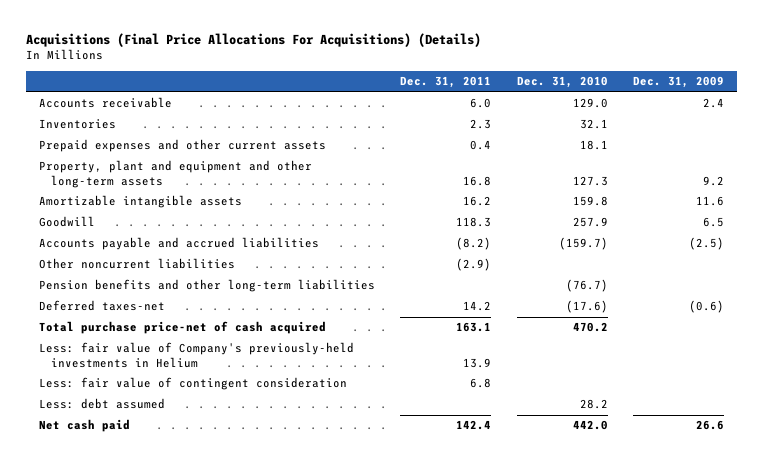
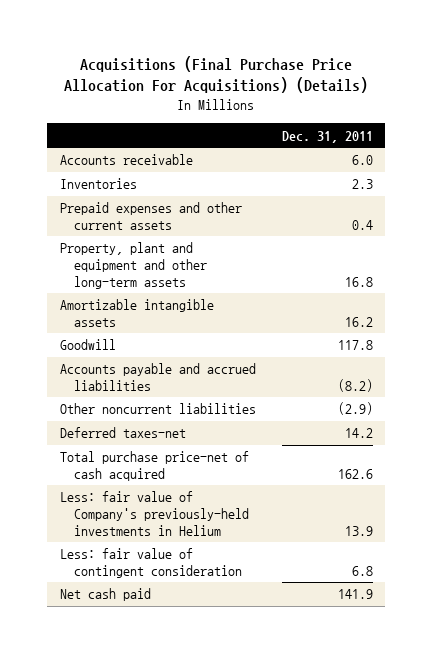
[26,32,482,47] Acquisitions (Final Price Allocations For Acquisitions) (Details) -> [64,55,369,94] Acquisitions (Final Purchase Price Allocation For Acquisitions) (Details)
[516,76,608,89] Dec. 31, 2010 -> none
[633,76,725,89] Dec. 31, 2009 -> none
[456,217,492,228] 118.3 -> [337,340,373,351] 117.8
[38,279,375,293] Pension benefits and other long-term liabilities -> none
[456,322,492,333] 163.1 -> [337,469,373,480] 162.6
[38,398,165,410] Less: debt assumed -> none
[456,420,492,431] 142.4 -> [337,589,373,600] 141.9

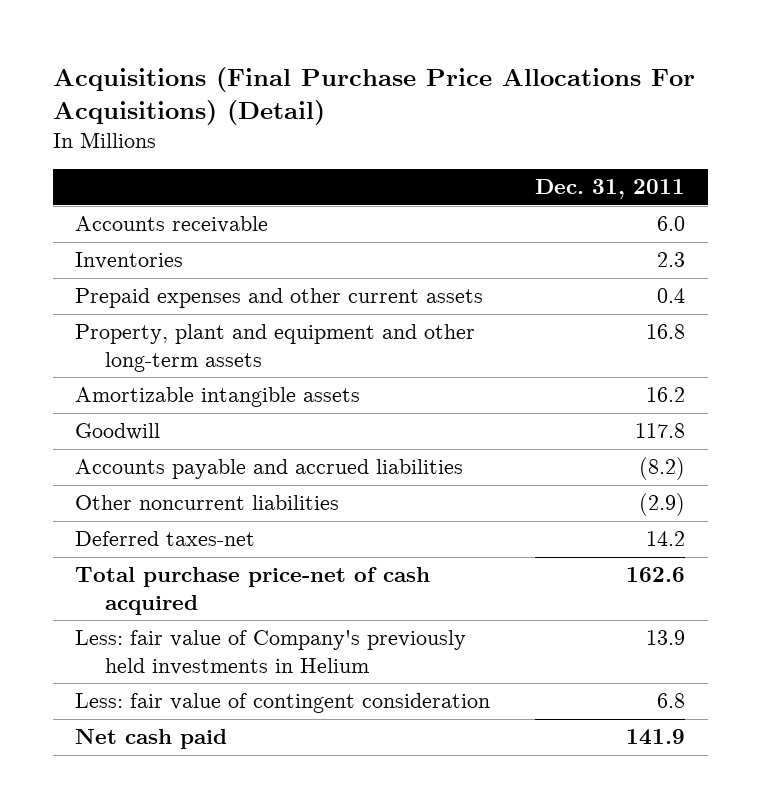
[64,55,369,94] Acquisitions (Final Purchase Price Allocation For Acquisitions) (Details) -> [52,67,695,126] Acquisitions (Final Purchase Price Allocations For Acquisitions) (Detail)
[59,491,249,537] Less: fair value of Company's previously-held investments in Helium -> [75,630,467,675] Less: fair value of Company's previously held investments in Helium

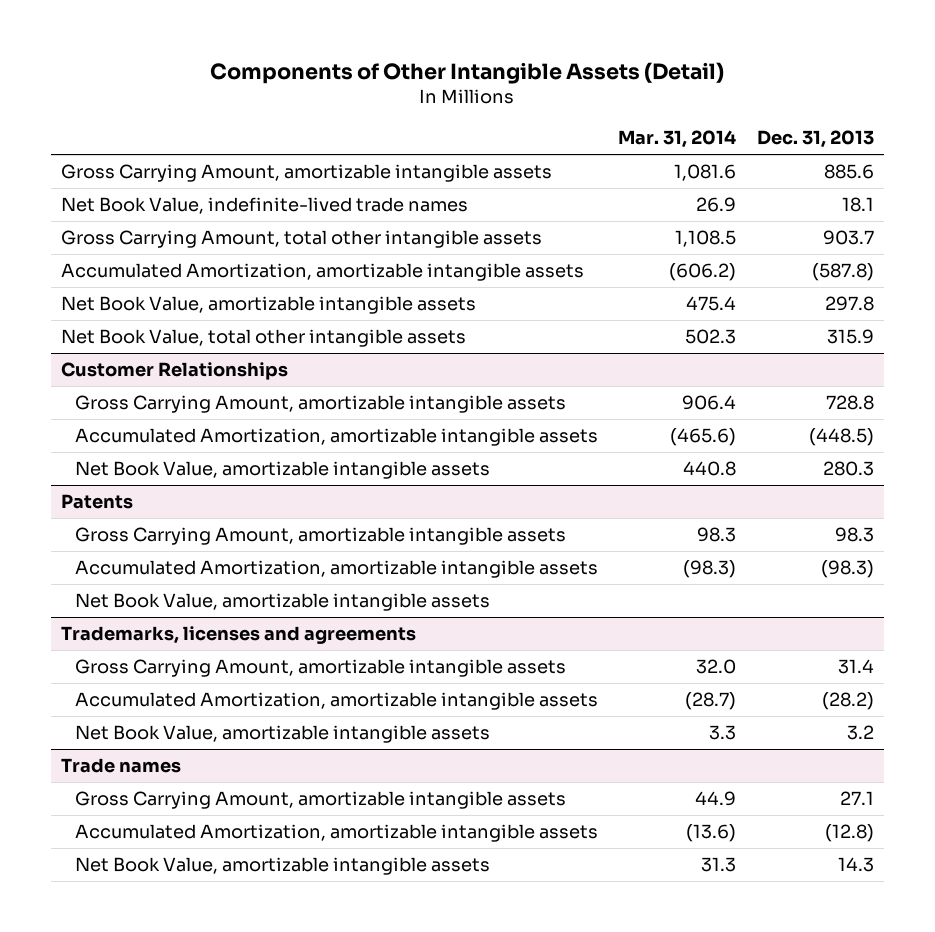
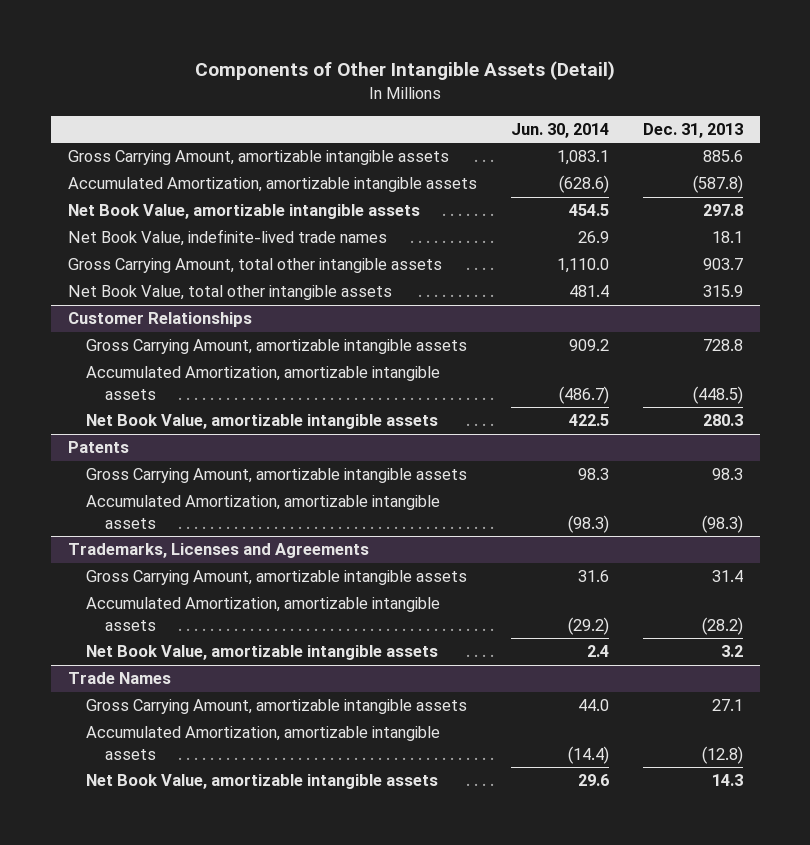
[618,130,737,149] Mar. 31, 2014 -> none
none -> [510,122,609,138] Jun. 30, 2014
[60,196,468,214] Net Book Value, indefinite-lived trade names -> [67,229,387,247] Net Book Value, indefinite-lived trade names
[60,229,542,248] Gross Carrying Amount, total other intangible assets -> [67,258,442,274] Gross Carrying Amount, total other intangible assets
[74,592,490,611] Net Book Value, amortizable intangible assets -> none
[60,625,416,644] Trademarks, licenses and agreements -> [67,543,369,559] Trademarks, Licenses and Agreements
[60,757,181,773] Trade names -> [67,672,171,685] Trade Names

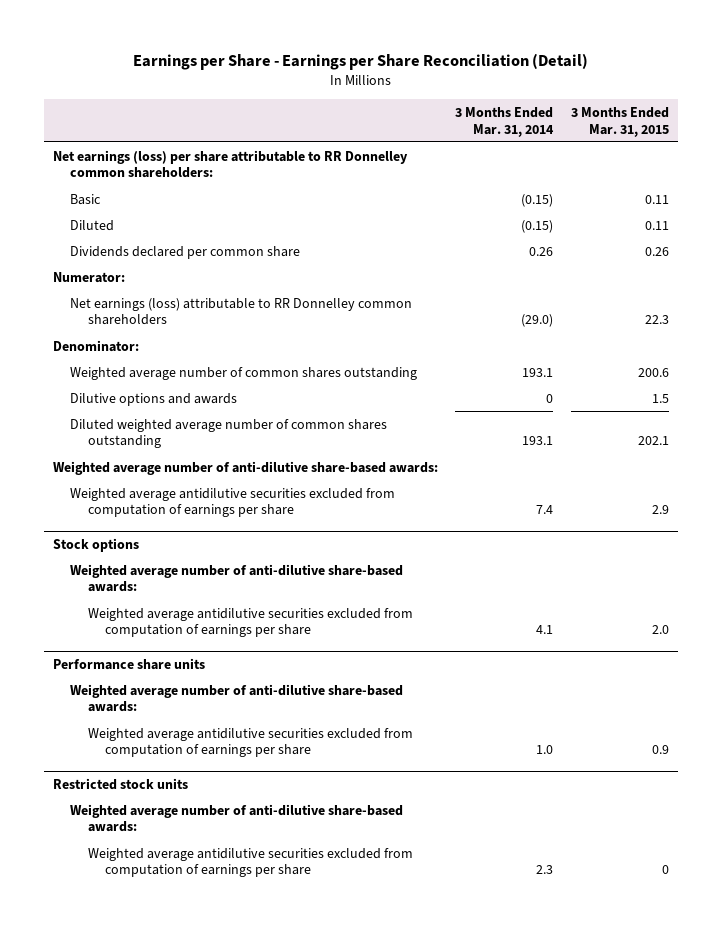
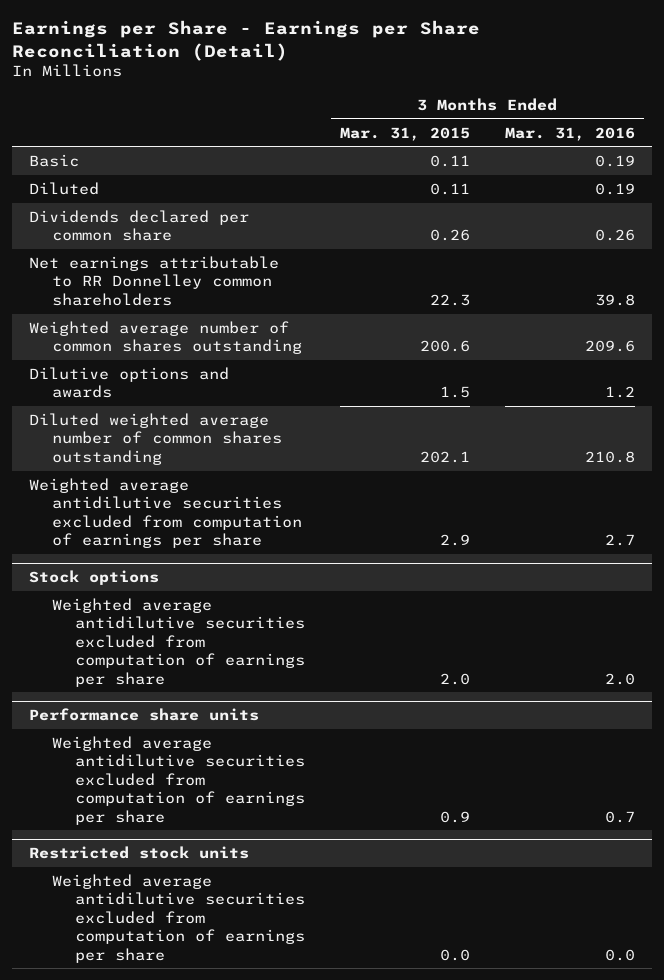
[455,106,555,137] 3 Months Ended Mar. 31, 2014 -> none
none -> [504,126,635,141] Mar. 31, 2016
[52,149,408,179] Net earnings (loss) per share attributable to RR Donnelley common shareholders: -> none
[52,271,125,283] Numerator: -> none
[52,339,139,352] Denominator: -> none
[70,297,413,326] Net earnings (loss) attributable to RR Donnelley common shareholders -> [29,255,280,306] Net earnings attributable to RR Donnelley common shareholders
[52,460,438,475] Weighted average number of anti-dilutive share-based awards: -> none
[70,563,404,593] Weighted average number of anti-dilutive share-based awards: -> none
[70,683,404,713] Weighted average number of anti-dilutive share-based awards: -> none
[70,803,404,833] Weighted average number of anti-dilutive share-based awards: -> none
[661,865,669,875] 0 -> [439,948,470,961] 0.0

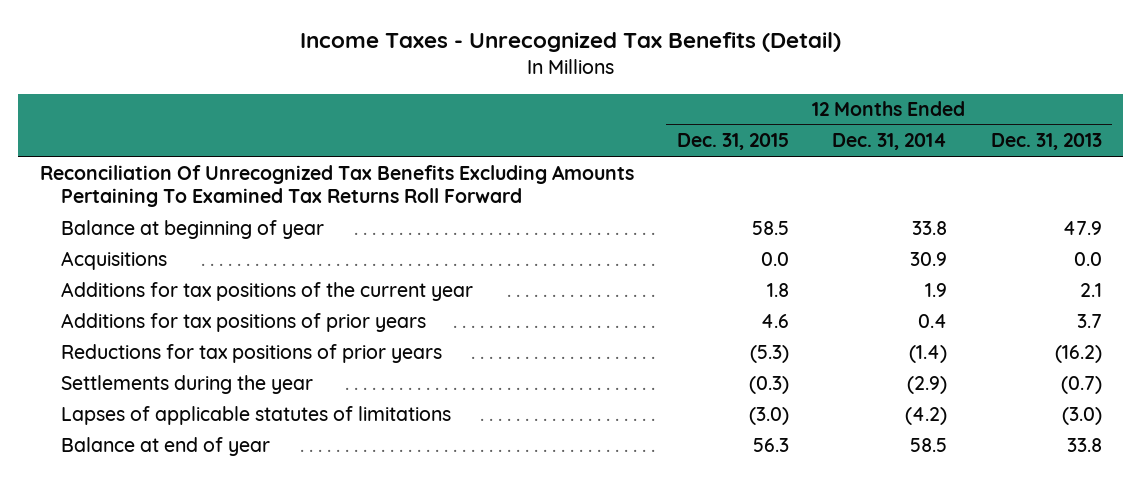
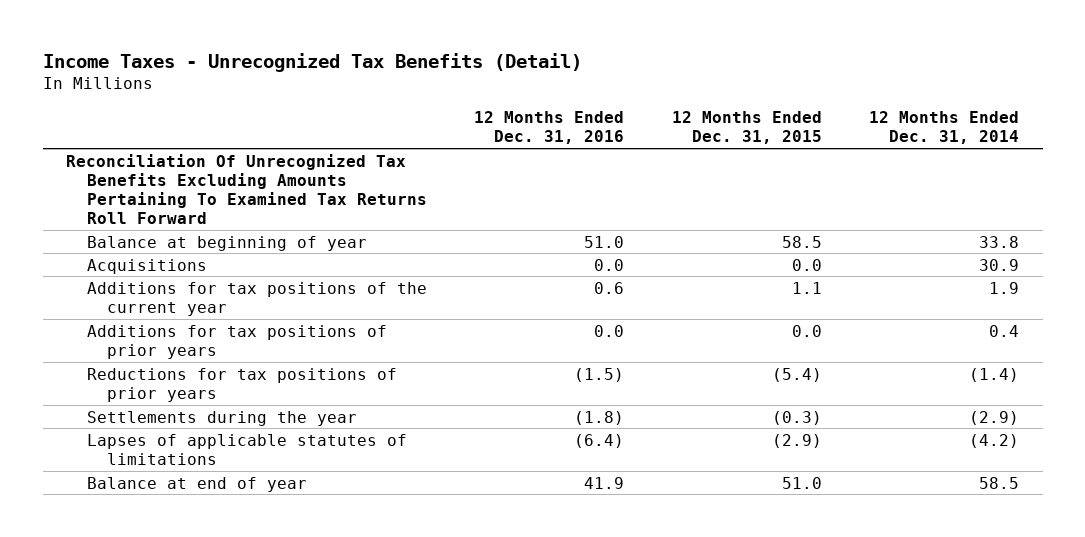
[990,133,1102,151] Dec. 31, 2013 -> none
none -> [474,110,625,145] 12 Months Ended Dec. 31, 2016
[766,282,789,297] 1.8 -> [791,281,822,294] 1.1
[760,313,789,328] 4.6 -> [791,324,822,337] 0.0
[749,344,789,363] (5.3) -> [771,367,822,382] (5.4)
[748,406,789,425] (3.0) -> [771,433,822,448] (2.9)
[752,437,789,452] 56.3 -> [781,476,822,489] 51.0

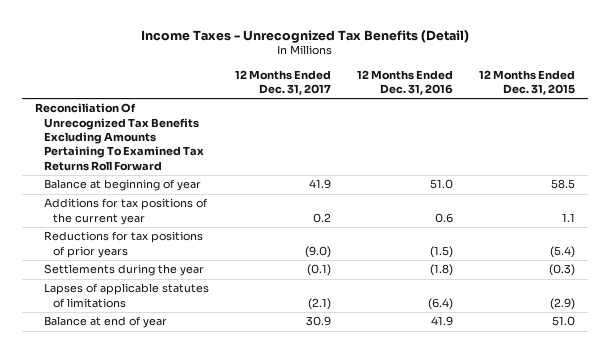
[868,110,1019,145] 12 Months Ended Dec. 31, 2014 -> none
none -> [235,69,332,96] 12 Months Ended Dec. 31, 2017
[86,258,207,274] Acquisitions -> none
[86,324,387,359] Additions for tax positions of prior years -> none

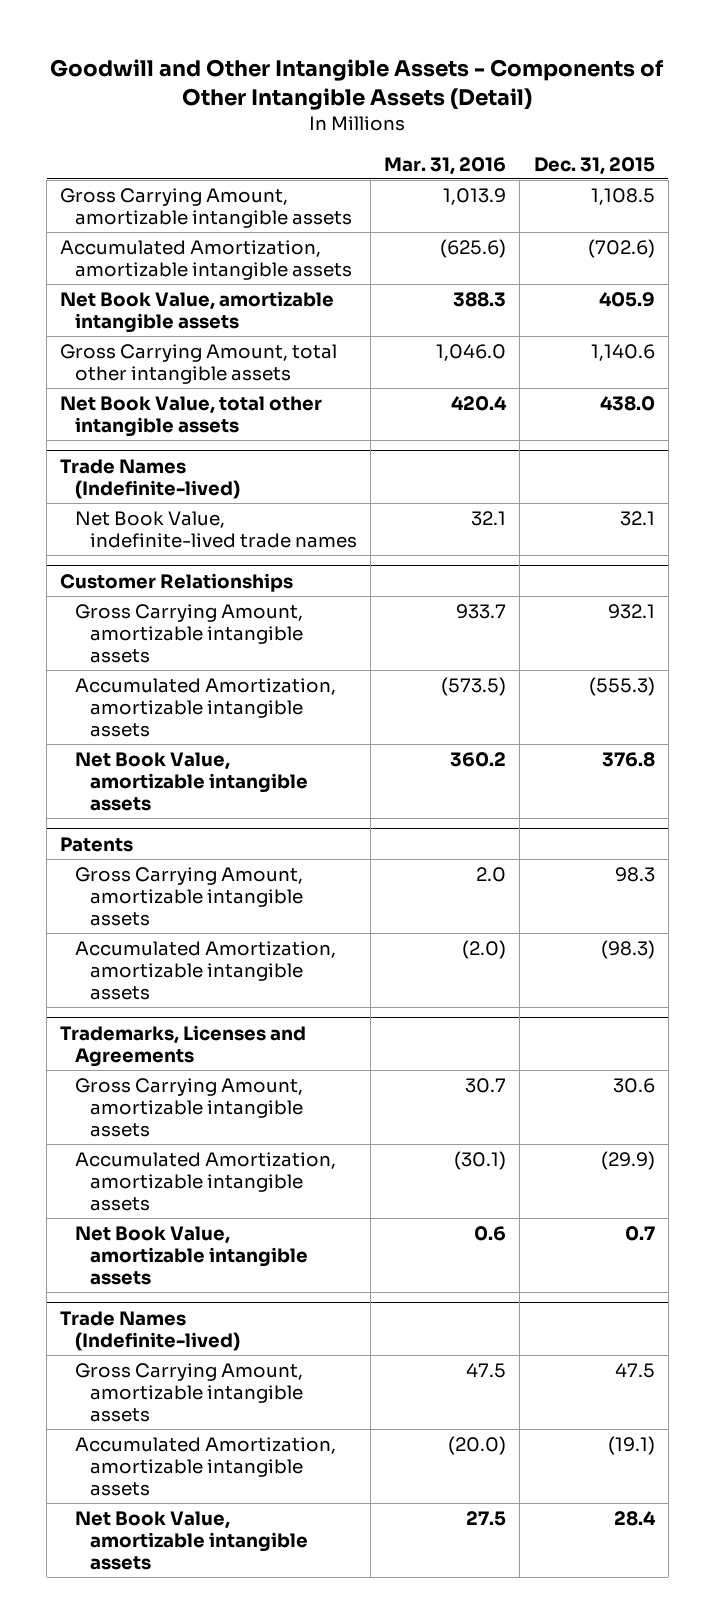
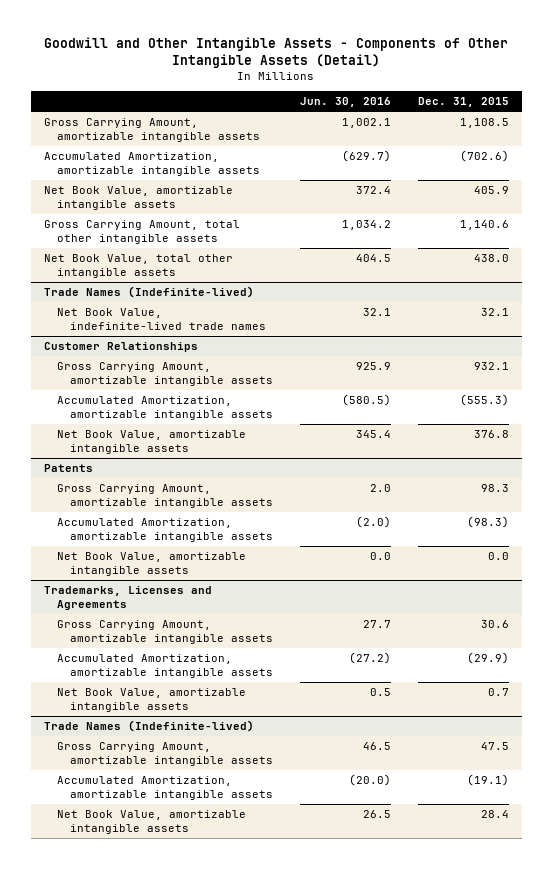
[384,156,507,175] Mar. 31, 2016 -> none
none -> [299,97,391,108] Jun. 30, 2016
none -> [57,551,247,577] Net Book Value, amortizable intangible assets

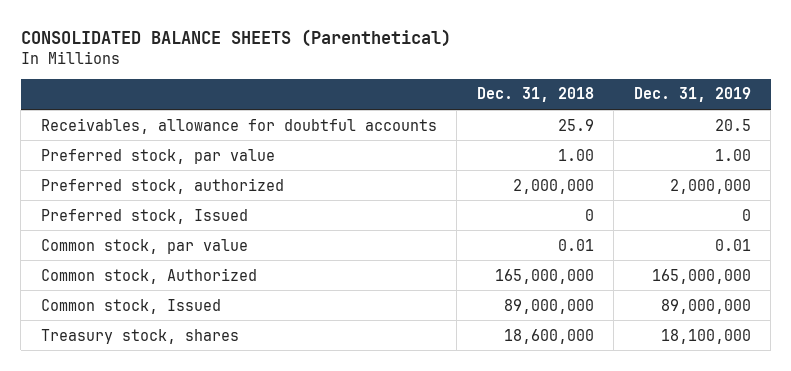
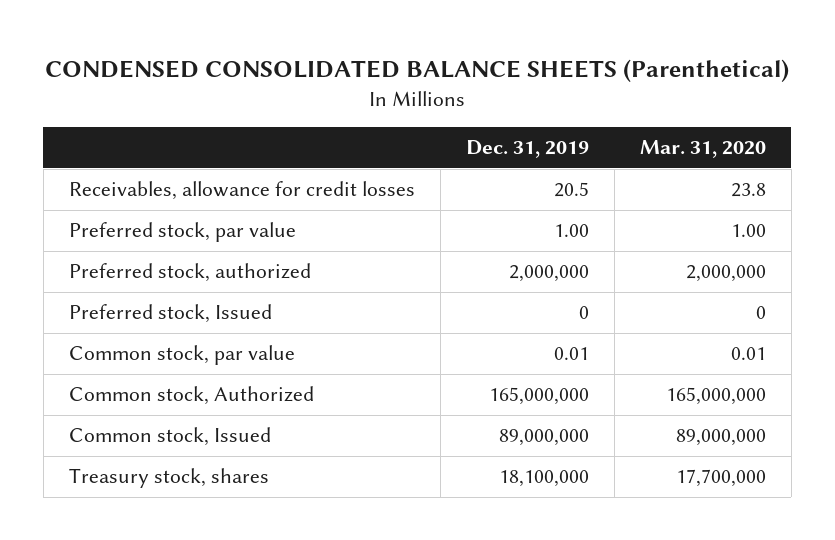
[20,28,451,47] CONSOLIDATED BALANCE SHEETS (Parenthetical) -> [45,58,790,82] CONDENSED CONSOLIDATED BALANCE SHEETS (Parenthetical)
[476,87,594,103] Dec. 31, 2018 -> none
none -> [639,140,766,159] Mar. 31, 2020
[40,117,437,134] Receivables, allowance for doubtful accounts -> [68,181,415,201] Receivables, allowance for credit losses

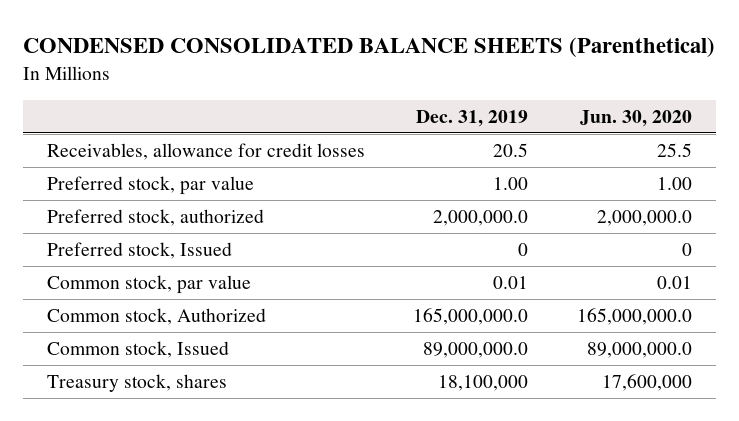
[639,140,766,159] Mar. 31, 2020 -> none
none -> [579,109,692,127] Jun. 30, 2020
[508,265,589,283] 2,000,000 -> [433,209,529,226] 2,000,000.0
[488,387,589,406] 165,000,000 -> [413,307,529,325] 165,000,000.0
[498,429,589,447] 89,000,000 -> [423,341,529,358] 89,000,000.0

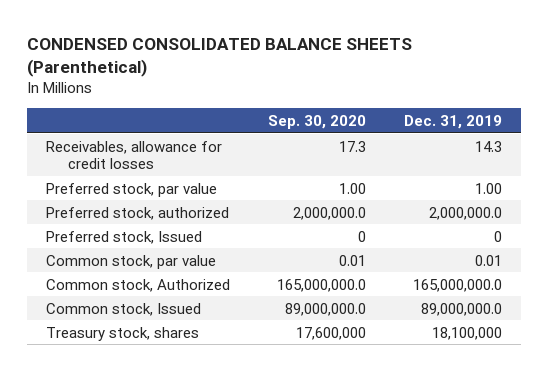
[579,109,692,127] Jun. 30, 2020 -> none
none -> [268,114,367,129] Sep. 30, 2020
[493,142,529,157] 20.5 -> [475,140,503,152] 14.3

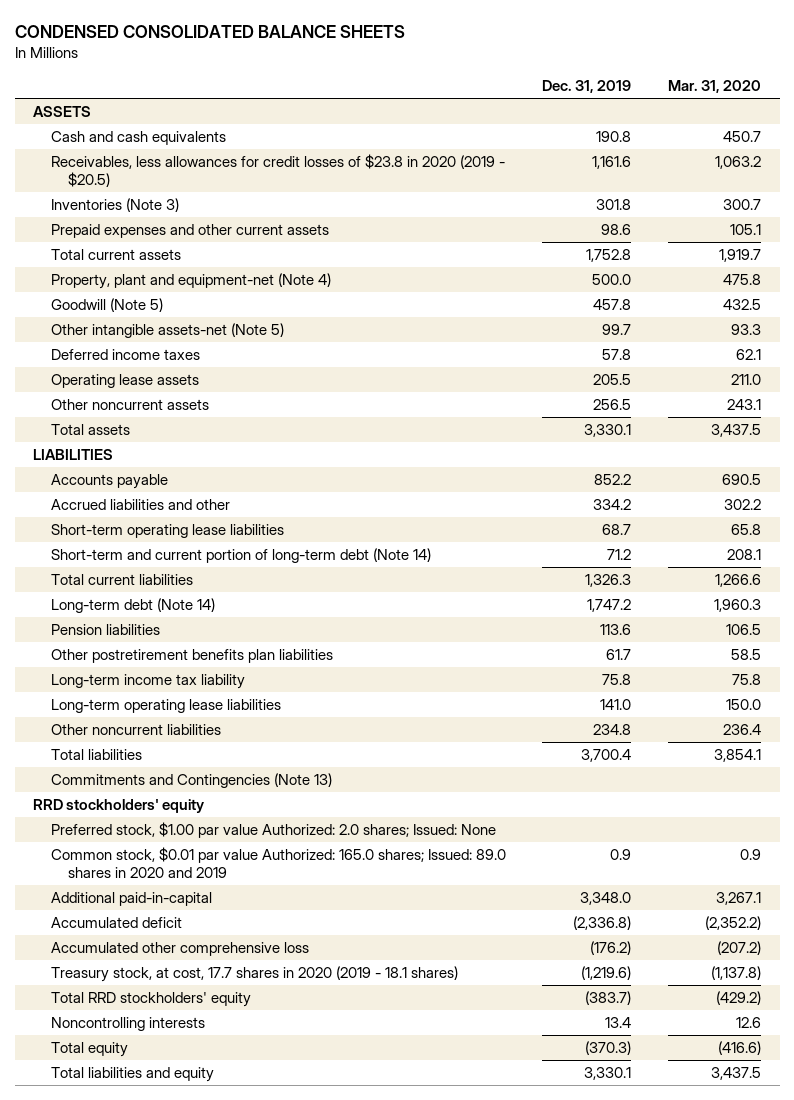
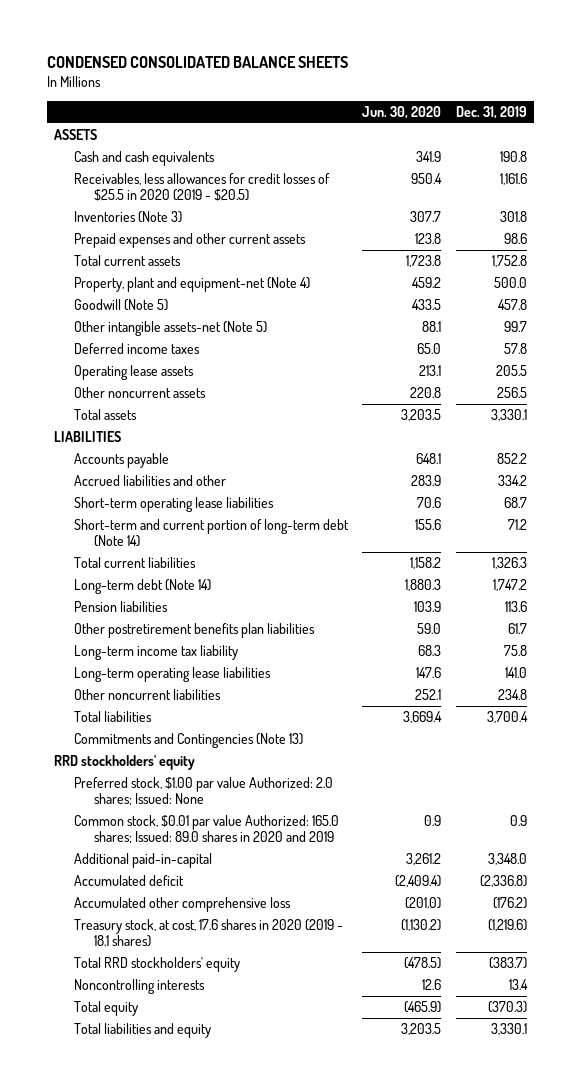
[668,80,762,94] Mar. 31, 2020 -> none
none -> [362,105,442,119] Jun. 30, 2020
[50,154,505,187] Receivables, less allowances for credit losses of $23.8 in 2020 (2019 - $20.5) -> [73,172,330,202] Receivables, less allowances for credit losses of $25.5 in 2020 (2019 - $20.5)
[50,966,458,983] Treasury stock, at cost, 17.7 shares in 2020 (2019 - 18.1 shares) -> [73,918,343,948] Treasury stock, at cost, 17.6 shares in 2020 (2019 - 18.1 shares)

